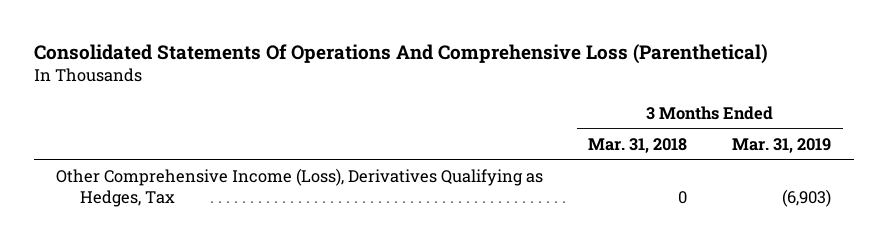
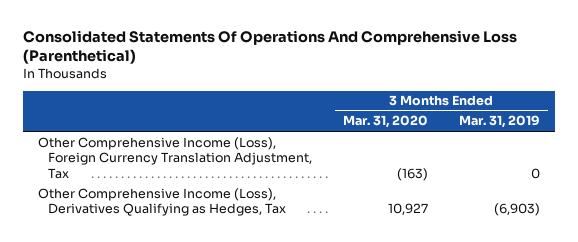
[588,138,688,154] Mar. 31, 2018 -> none
none -> [343,115,429,129] Mar. 31, 2020
none -> [38,136,313,179] Other Comprehensive Income (Loss), Foreign Currency Translation Adjustment, Tax

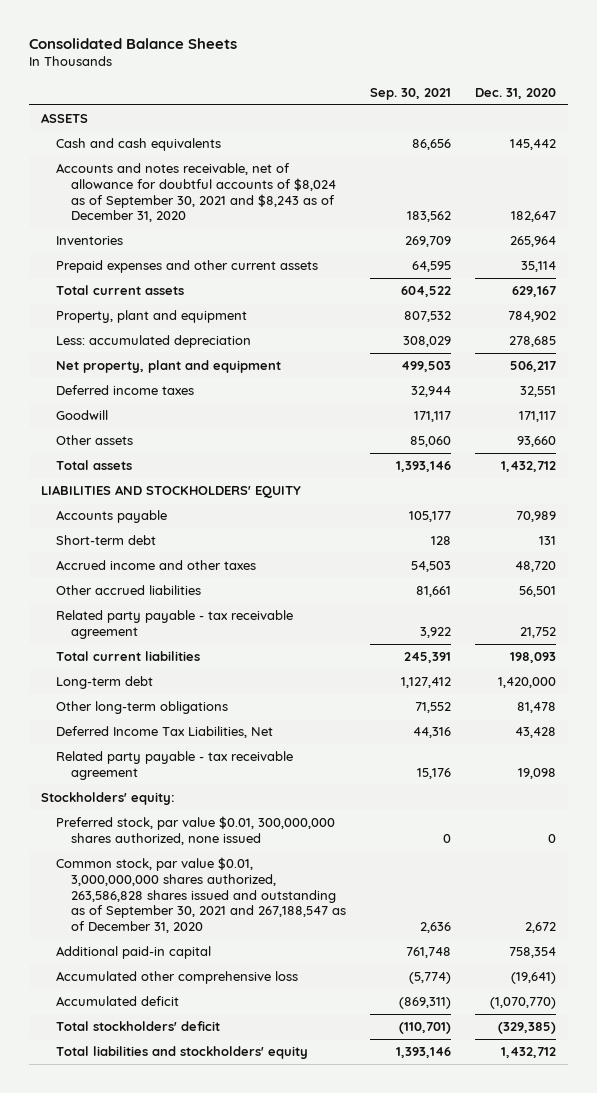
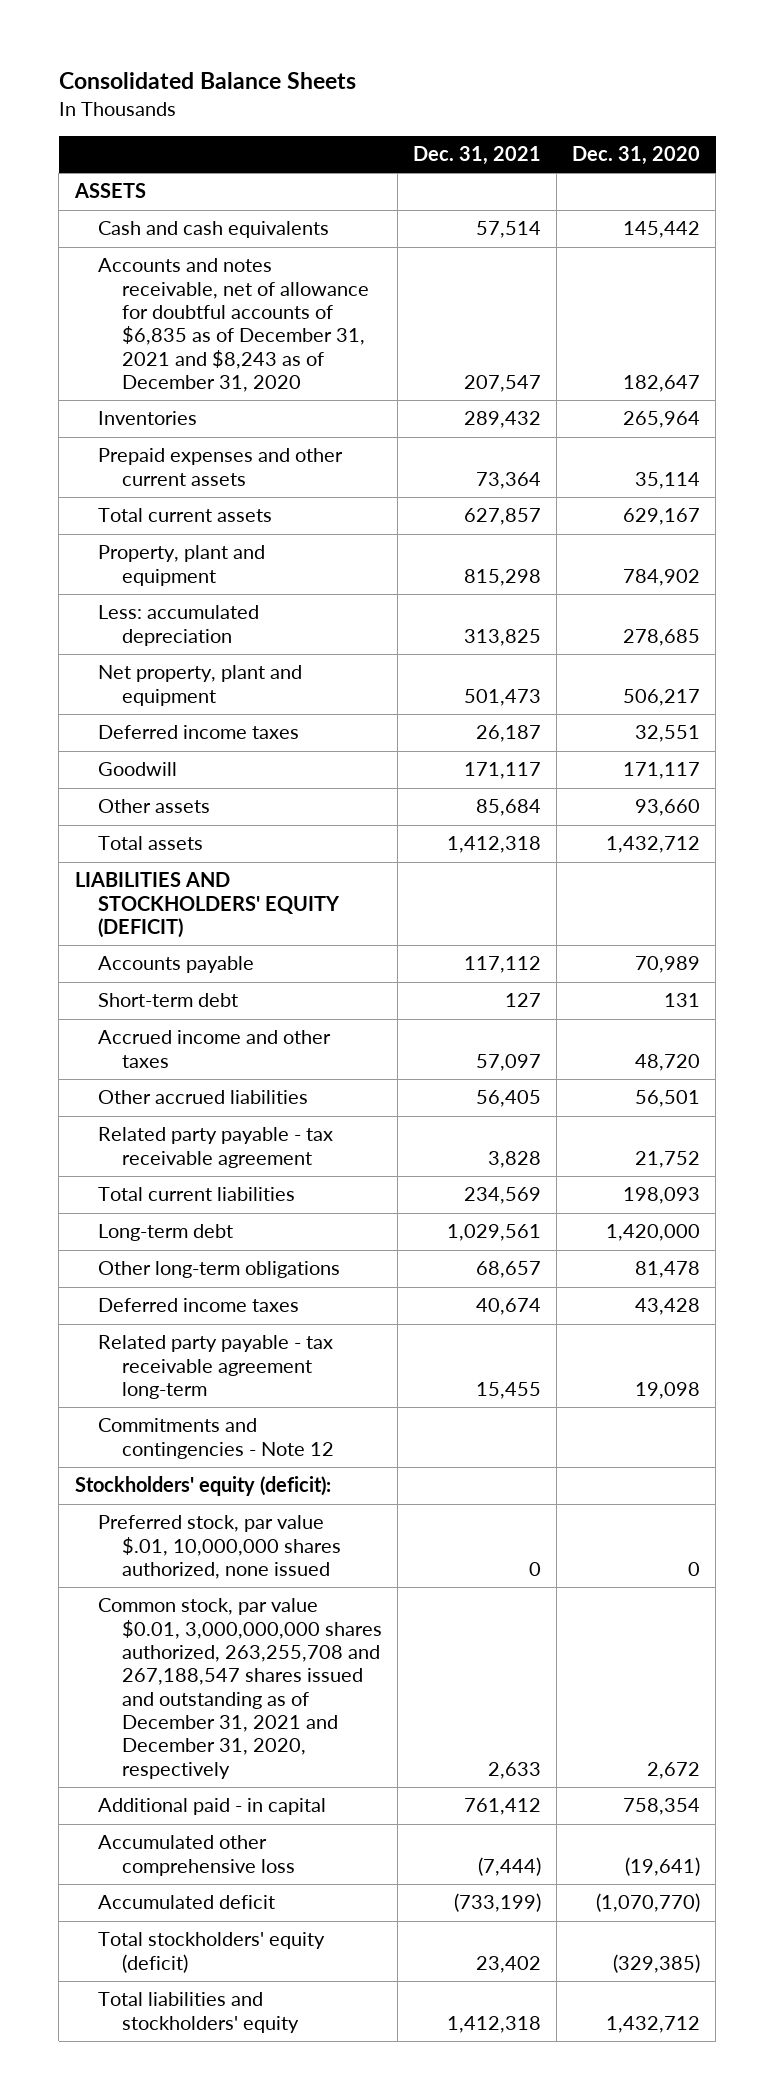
[369,87,451,100] Sep. 30, 2021 -> none
none -> [413,146,542,166] Dec. 31, 2021
[55,163,336,223] Accounts and notes receivable, net of allowance for doubtful accounts of $8,024 as of September 30, 2021 and $8,243 as of December 31, 2020 -> [98,258,369,393] Accounts and notes receivable, net of allowance for doubtful accounts of $6,835 as of December 31, 2021 and $8,243 as of December 31, 2020
[40,485,301,499] LIABILITIES AND STOCKHOLDERS' EQUITY -> [74,872,341,939] LIABILITIES AND STOCKHOLDERS' EQUITY (DEFICIT)
[55,726,273,739] Deferred Income Tax Liabilities, Net -> [98,1298,300,1313] Deferred income taxes
[55,751,293,780] Related party payable - tax receivable agreement -> [98,1335,334,1400] Related party payable - tax receivable agreement long-term
none -> [98,1418,334,1459] Commitments and contingencies - Note 12
[40,792,175,806] Stockholders' equity: -> [74,1476,331,1497] Stockholders' equity (deficit):
[55,816,335,845] Preferred stock, par value $0.01, 300,000,000 shares authorized, none issued -> [98,1515,341,1580] Preferred stock, par value $.01, 10,000,000 shares authorized, none issued
[55,857,346,934] Common stock, par value $0.01, 3,000,000,000 shares authorized, 263,586,828 shares issued and outstanding as of September 30, 2021 and 267,188,547 as of December 31, 2020 -> [98,1598,382,1779] Common stock, par value $0.01, 3,000,000,000 shares authorized, 263,255,708 and 267,188,547 shares issued and outstanding as of December 31, 2021 and December 31, 2020, respectively
[55,946,211,960] Additional paid-in capital -> [98,1798,327,1816] Additional paid - in capital
[55,1021,220,1032] Total stockholders' deficit -> [98,1932,326,1973] Total stockholders' equity (deficit)

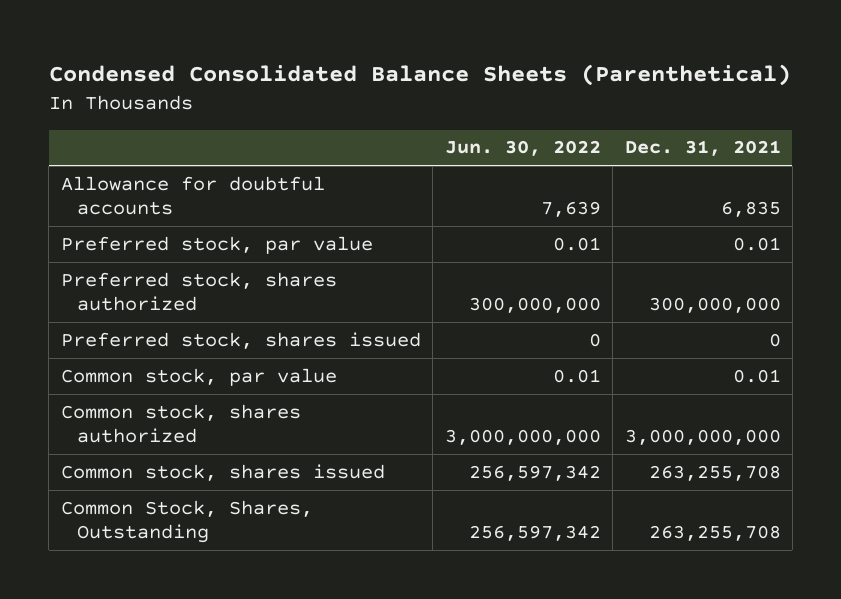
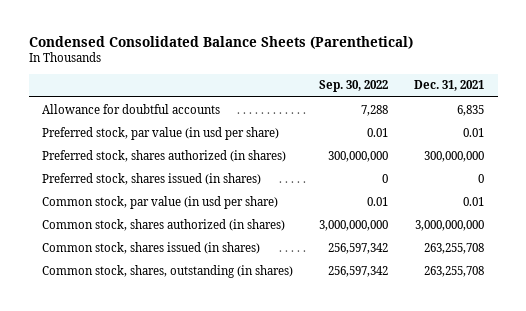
[444,140,601,157] Jun. 30, 2022 -> none
none -> [319,80,389,93] Sep. 30, 2022
[60,235,373,254] Preferred stock, par value -> [41,126,279,140] Preferred stock, par value (in usd per share)
[60,271,337,312] Preferred stock, shares authorized -> [41,149,286,162] Preferred stock, shares authorized (in shares)
[60,331,421,349] Preferred stock, shares issued -> [41,172,261,185] Preferred stock, shares issued (in shares)
[60,367,337,386] Common stock, par value -> [41,195,278,209] Common stock, par value (in usd per share)
[60,403,301,444] Common stock, shares authorized -> [41,218,285,231] Common stock, shares authorized (in shares)
[60,463,385,481] Common stock, shares issued -> [41,241,260,254] Common stock, shares issued (in shares)
[60,499,313,544] Common Stock, Shares, Outstanding -> [41,264,293,278] Common stock, shares, outstanding (in shares)

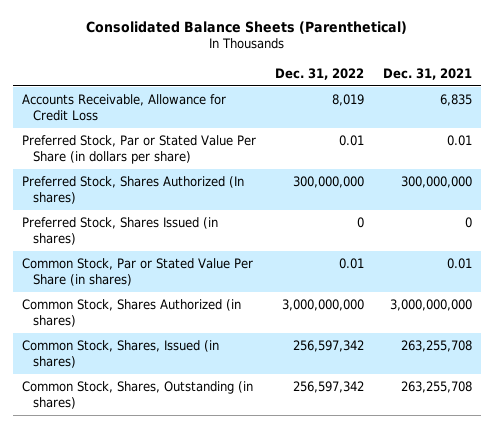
[28,35,413,49] Condensed Consolidated Balance Sheets (Parenthetical) -> [86,20,408,34] Consolidated Balance Sheets (Parenthetical)
[319,80,389,93] Sep. 30, 2022 -> none
none -> [275,67,365,80] Dec. 31, 2022
[41,103,220,114] Allowance for doubtful accounts -> [22,93,227,121] Accounts Receivable, Allowance for Credit Loss
[41,126,279,140] Preferred stock, par value (in usd per share) -> [22,134,257,164] Preferred Stock, Par or Stated Value Per Share (in dollars per share)
[41,149,286,162] Preferred stock, shares authorized (in shares) -> [22,175,245,204] Preferred Stock, Shares Authorized (In shares)
[41,172,261,185] Preferred stock, shares issued (in shares) -> [22,216,219,245] Preferred Stock, Shares Issued (in shares)
[41,195,278,209] Common stock, par value (in usd per share) -> [22,257,254,286] Common Stock, Par or Stated Value Per Share (in shares)
[41,218,285,231] Common stock, shares authorized (in shares) -> [22,298,242,327] Common Stock, Shares Authorized (in shares)
[41,241,260,254] Common stock, shares issued (in shares) -> [22,339,220,368] Common Stock, Shares, Issued (in shares)
[41,264,293,278] Common stock, shares, outstanding (in shares) -> [22,380,254,409] Common Stock, Shares, Outstanding (in shares)

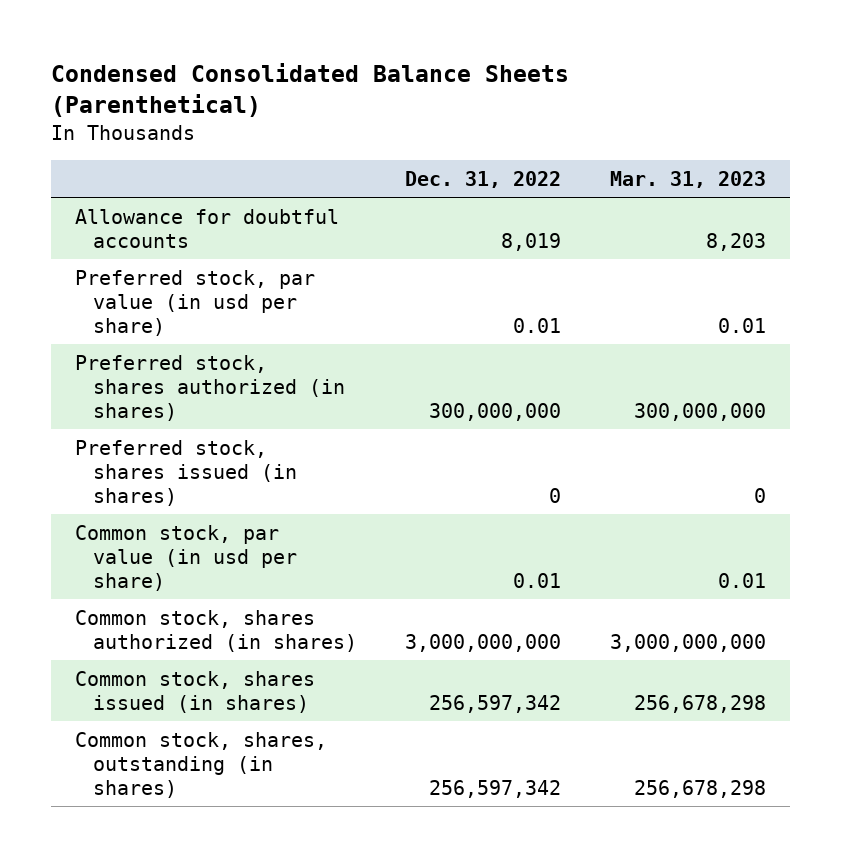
[86,20,408,34] Consolidated Balance Sheets (Parenthetical) -> [50,62,569,118] Condensed Consolidated Balance Sheets (Parenthetical)
[382,67,472,80] Dec. 31, 2021 -> none
none -> [609,171,766,189] Mar. 31, 2023
[22,93,227,121] Accounts Receivable, Allowance for Credit Loss -> [74,208,339,248] Allowance for doubtful accounts
[22,134,257,164] Preferred Stock, Par or Stated Value Per Share (in dollars per share) -> [74,269,315,336] Preferred stock, par value (in usd per share)
[22,175,245,204] Preferred Stock, Shares Authorized (In shares) -> [74,354,345,421] Preferred stock, shares authorized (in shares)
[22,216,219,245] Preferred Stock, Shares Issued (in shares) -> [74,439,297,506] Preferred stock, shares issued (in shares)
[22,257,254,286] Common Stock, Par or Stated Value Per Share (in shares) -> [74,524,297,591] Common stock, par value (in usd per share)
[22,298,242,327] Common Stock, Shares Authorized (in shares) -> [74,609,357,652] Common stock, shares authorized (in shares)
[22,339,220,368] Common Stock, Shares, Issued (in shares) -> [74,670,315,713] Common stock, shares issued (in shares)
[22,380,254,409] Common Stock, Shares, Outstanding (in shares) -> [74,731,327,798] Common stock, shares, outstanding (in shares)

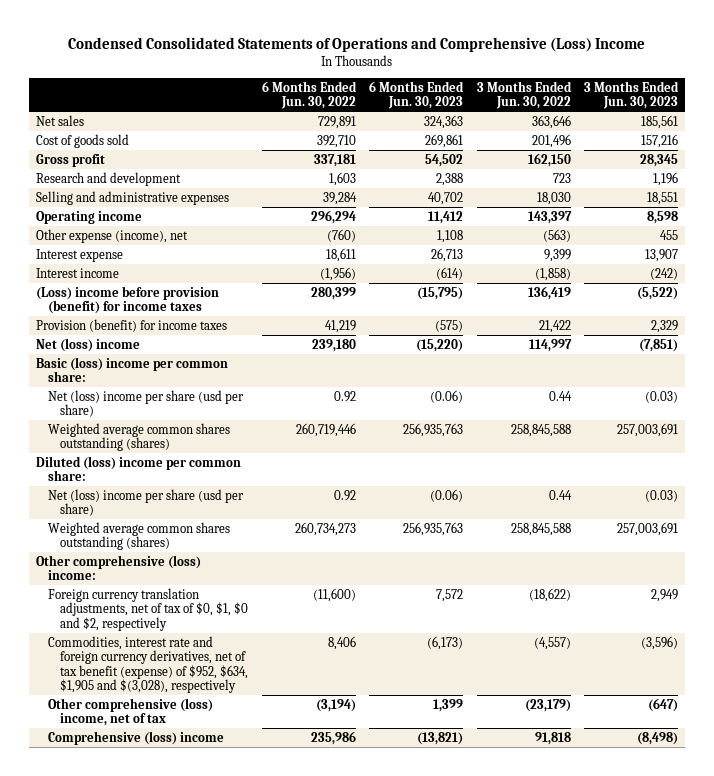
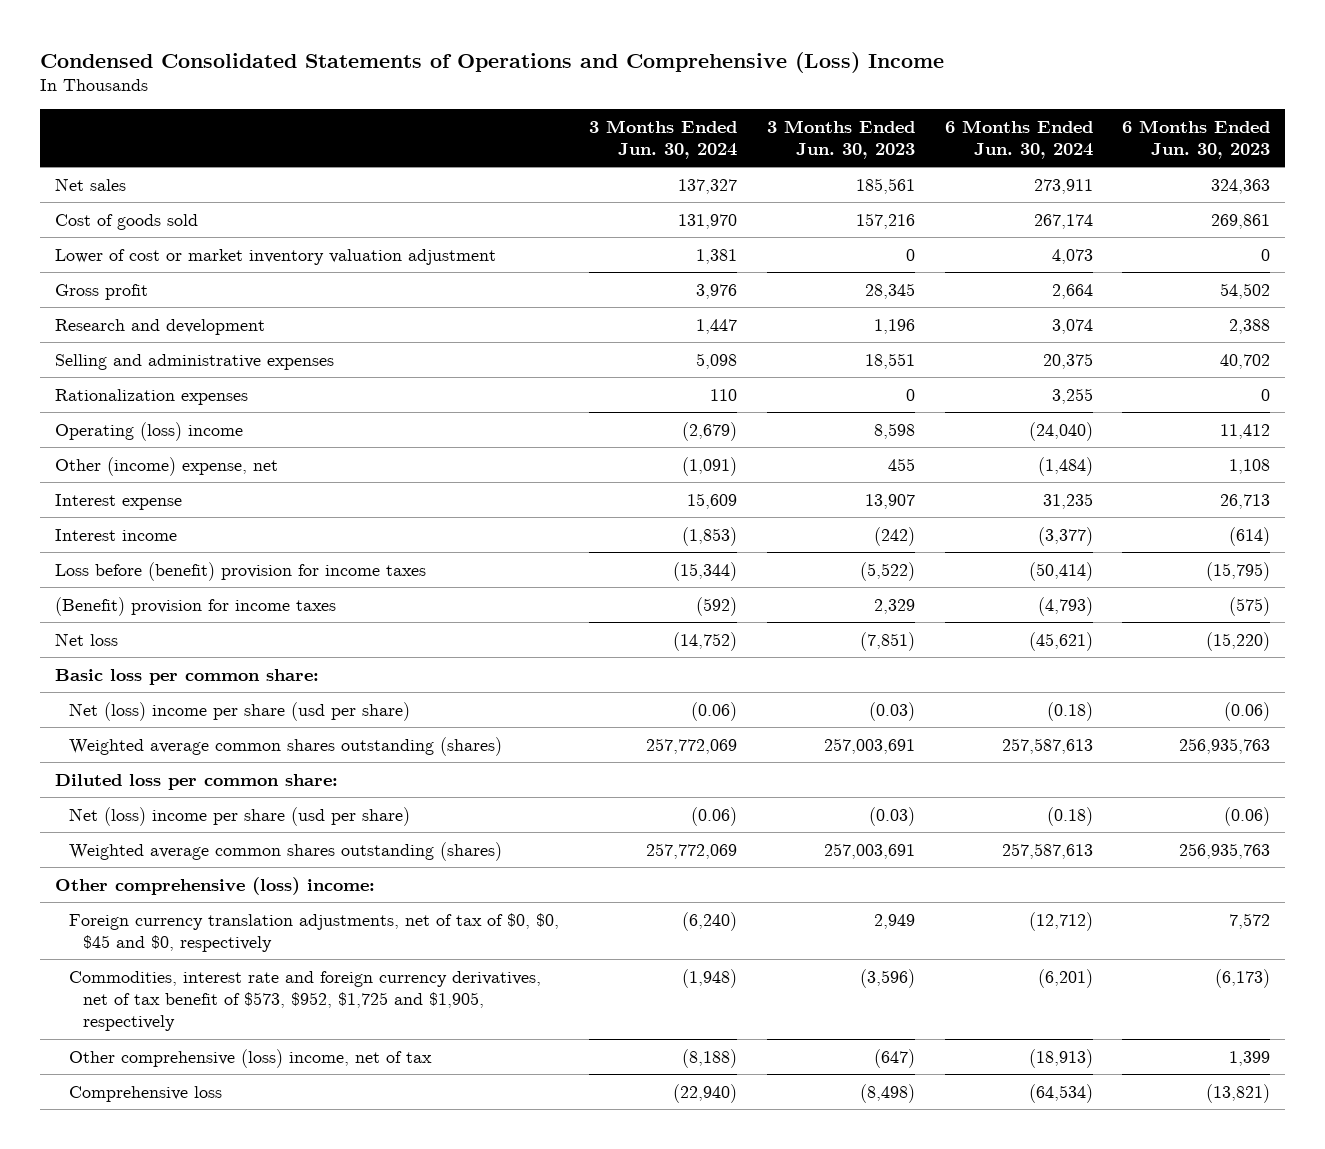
[261,80,357,110] 6 Months Ended Jun. 30, 2022 -> none
[476,80,572,110] 3 Months Ended Jun. 30, 2022 -> none
none -> [588,119,737,160] 3 Months Ended Jun. 30, 2024
none -> [944,119,1093,160] 6 Months Ended Jun. 30, 2024
none -> [54,248,496,265] Lower of cost or market inventory valuation adjustment
none -> [54,388,248,405] Rationalization expenses
[36,210,143,224] Operating income -> [54,421,243,441] Operating (loss) income
[36,228,189,243] Other expense (income), net -> [54,456,278,476] Other (income) expense, net
[36,285,220,315] (Loss) income before provision (benefit) for income taxes -> [54,561,426,581] Loss before (benefit) provision for income taxes
[36,318,228,332] Provision (benefit) for income taxes -> [54,596,336,616] (Benefit) provision for income taxes
[36,337,141,352] Net (loss) income -> [54,632,118,646] Net loss
[36,356,229,383] Basic (loss) income per common share: -> [54,668,319,685] Basic loss per common share:
[36,455,242,482] Diluted (loss) income per common share: -> [54,773,338,790] Diluted loss per common share:
[48,587,249,631] Foreign currency translation adjustments, net of tax of $0, $1, $0 and $2, respectively -> [68,912,559,952] Foreign currency translation adjustments, net of tax of $0, $0, $45 and $0, respectively
[48,635,249,693] Commodities, interest rate and foreign currency derivatives, net of tax benefit (expense) of $952, $634, $1,905 and $(3,028), respectively -> [68,970,541,1032] Commodities, interest rate and foreign currency derivatives, net of tax benefit of $573, $952, $1,725 and $1,905, respectively
[48,730,225,745] Comprehensive (loss) income -> [68,1085,222,1102] Comprehensive loss

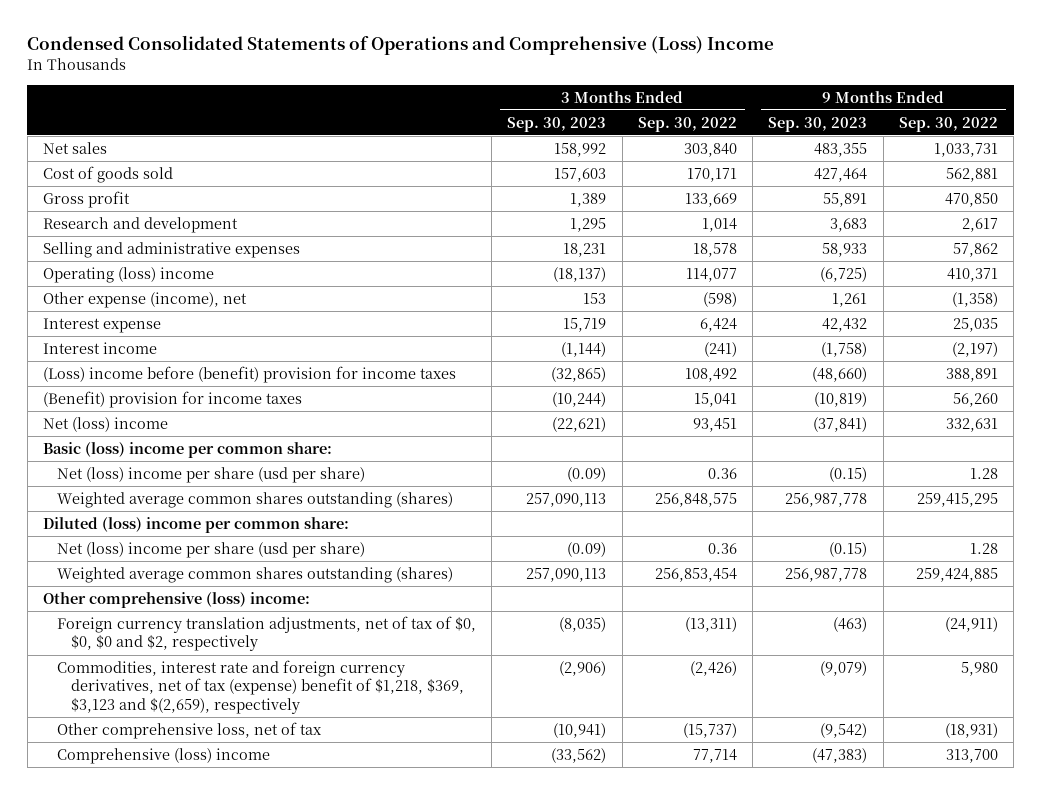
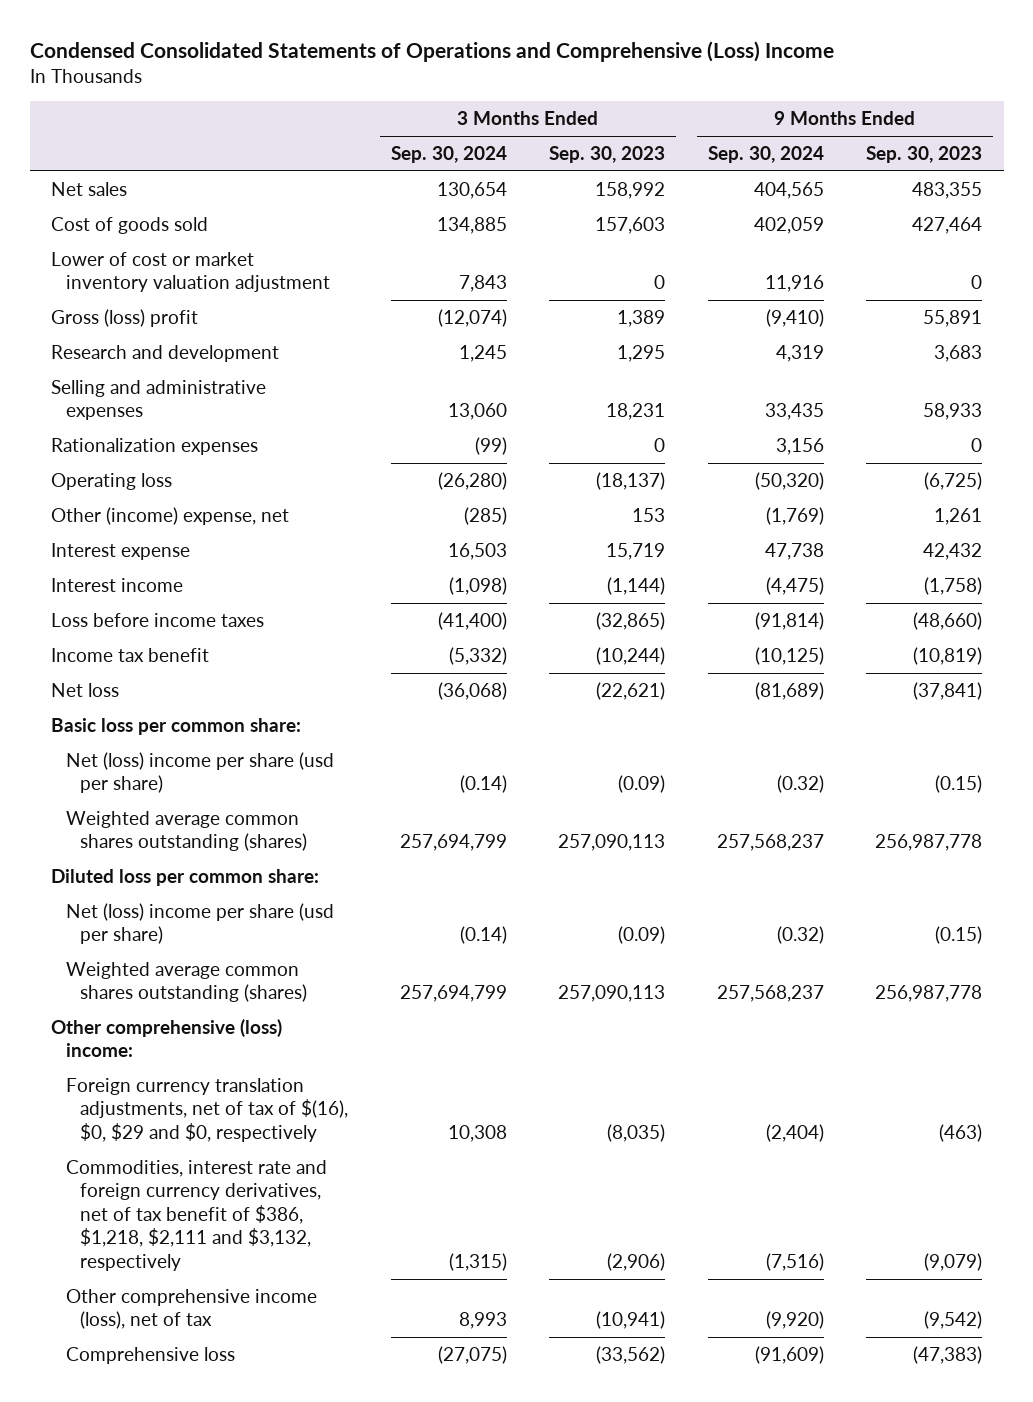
[637,116,737,132] Sep. 30, 2022 -> none
[899,116,999,132] Sep. 30, 2022 -> none
none -> [390,146,507,164] Sep. 30, 2024
none -> [707,146,824,164] Sep. 30, 2024
none -> [51,252,330,293] Lower of cost or market inventory valuation adjustment
[43,190,131,208] Gross profit -> [51,309,199,328] Gross (loss) profit
none -> [51,438,259,456] Rationalization expenses
[43,266,215,283] Operating (loss) income -> [51,473,173,491] Operating loss
[43,291,248,308] Other expense (income), net -> [51,507,290,526] Other (income) expense, net
[43,365,457,383] (Loss) income before (benefit) provision for income taxes -> [51,613,265,628] Loss before income taxes
[43,390,303,408] (Benefit) provision for income taxes -> [51,648,210,663] Income tax benefit
[43,416,169,432] Net (loss) income -> [51,683,120,698] Net loss
[43,441,333,458] Basic (loss) income per common share: -> [51,718,302,736] Basic loss per common share:
[43,516,350,533] Diluted (loss) income per common share: -> [51,869,320,887] Diluted loss per common share:
[56,615,476,652] Foreign currency translation adjustments, net of tax of $0, $0, $0 and $2, respectively -> [65,1078,349,1142] Foreign currency translation adjustments, net of tax of $(16), $0, $29 and $0, respectively
[56,659,464,715] Commodities, interest rate and foreign currency derivatives, net of tax (expense) benefit of $1,218, $369, $3,123 and $(2,659), respectively -> [65,1160,327,1271] Commodities, interest rate and foreign currency derivatives, net of tax benefit of $386, $1,218, $2,111 and $3,132, respectively
[56,721,322,739] Other comprehensive loss, net of tax -> [65,1289,317,1330] Other comprehensive income (loss), net of tax
[56,747,270,764] Comprehensive (loss) income -> [65,1347,235,1365] Comprehensive loss

